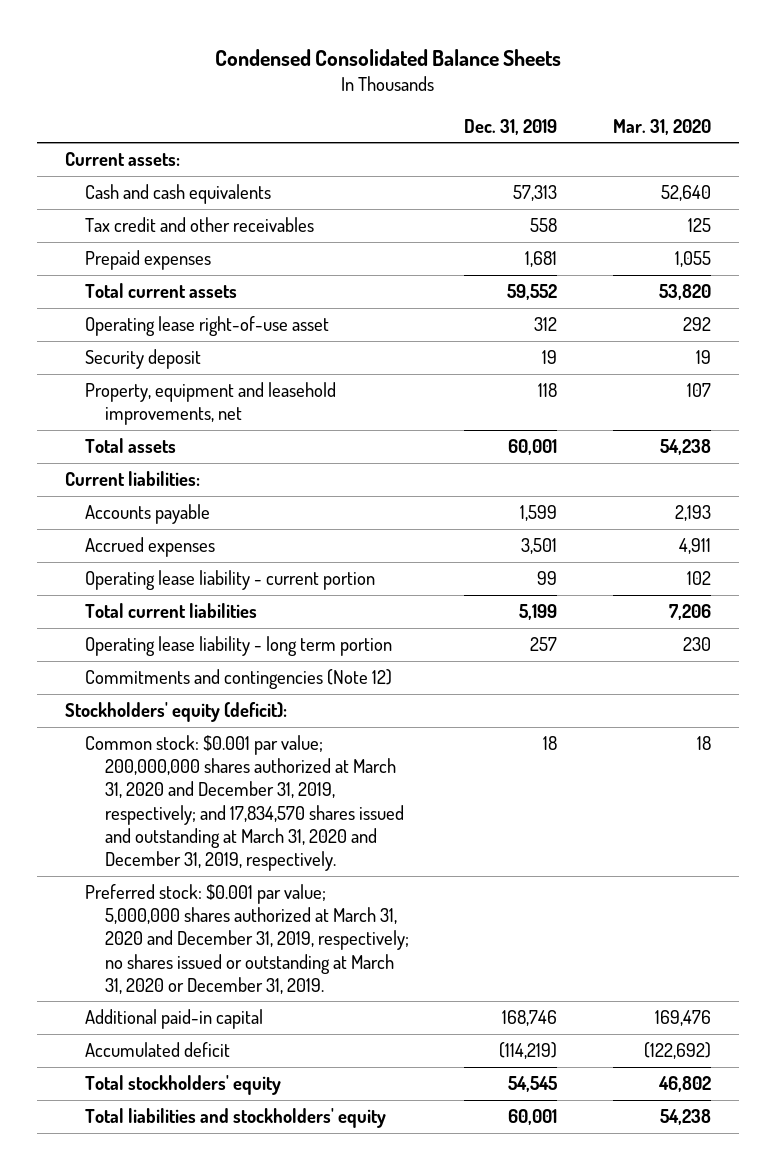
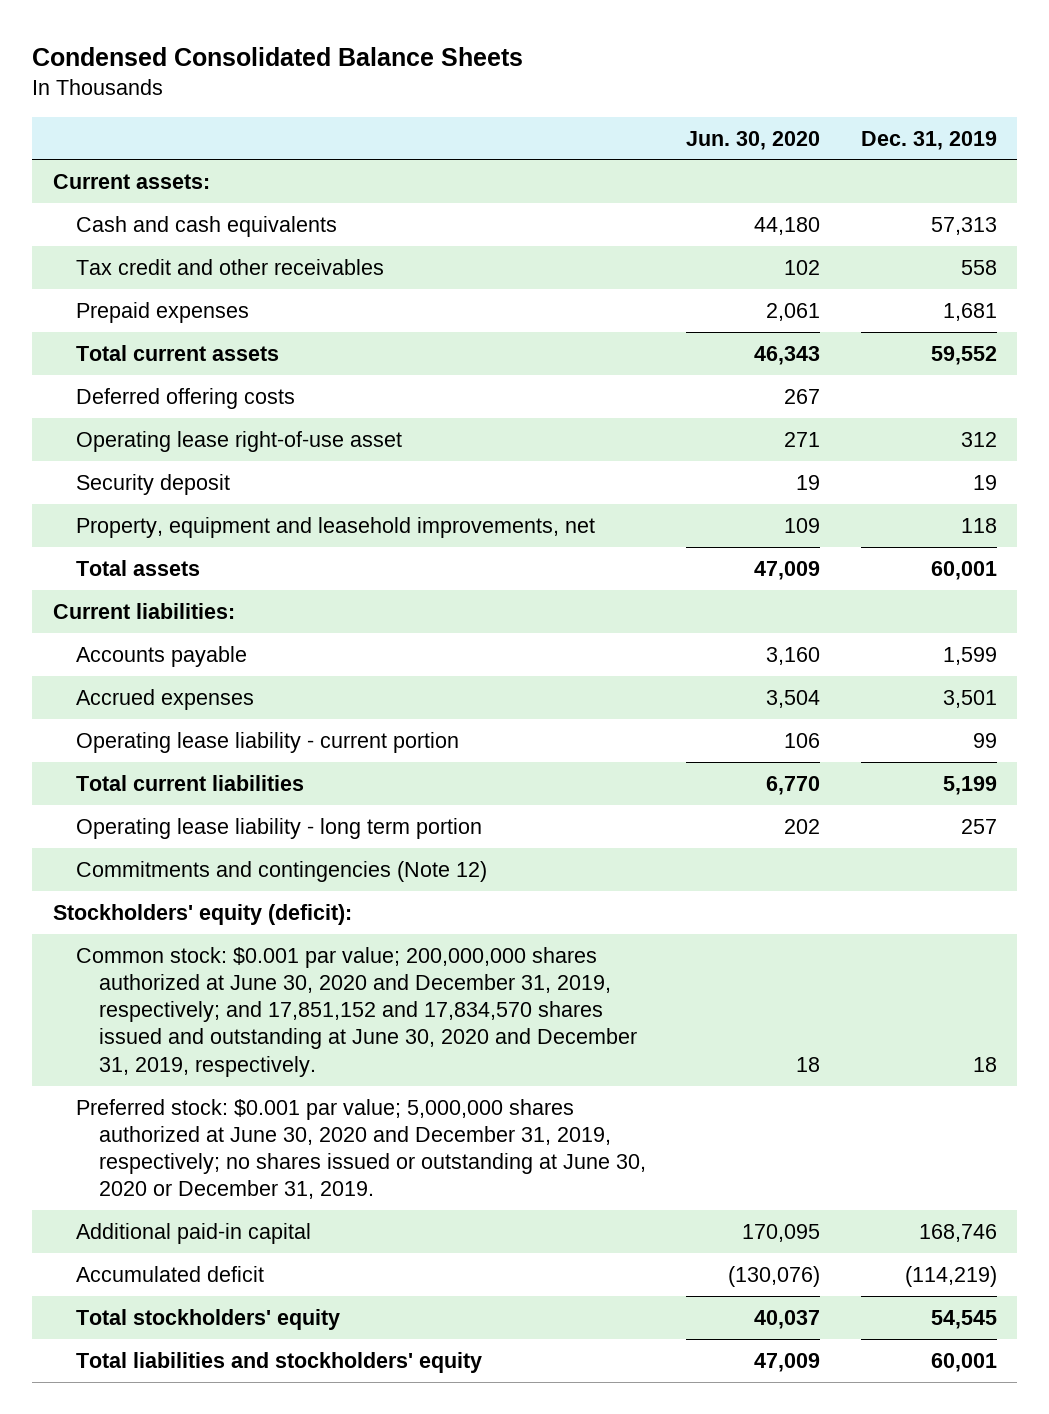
[613,118,712,135] Mar. 31, 2020 -> none
none -> [686,130,821,150] Jun. 30, 2020
none -> [75,387,295,409] Deferred offering costs
[84,735,404,872] Common stock: $0.001 par value; 200,000,000 shares authorized at March 31, 2020 and December 31, 2019, respectively; and 17,834,570 shares issued and outstanding at March 31, 2020 and December 31, 2019, respectively. -> [75,946,637,1077] Common stock: $0.001 par value; 200,000,000 shares authorized at June 30, 2020 and December 31, 2019, respectively; and 17,851,152 and 17,834,570 shares issued and outstanding at June 30, 2020 and December 31, 2019, respectively.
[84,884,409,994] Preferred stock: $0.001 par value; 5,000,000 shares authorized at March 31, 2020 and December 31, 2019, respectively; no shares issued or outstanding at March 31, 2020 or December 31, 2019. -> [75,1098,646,1200] Preferred stock: $0.001 par value; 5,000,000 shares authorized at June 30, 2020 and December 31, 2019, respectively; no shares issued or outstanding at June 30, 2020 or December 31, 2019.

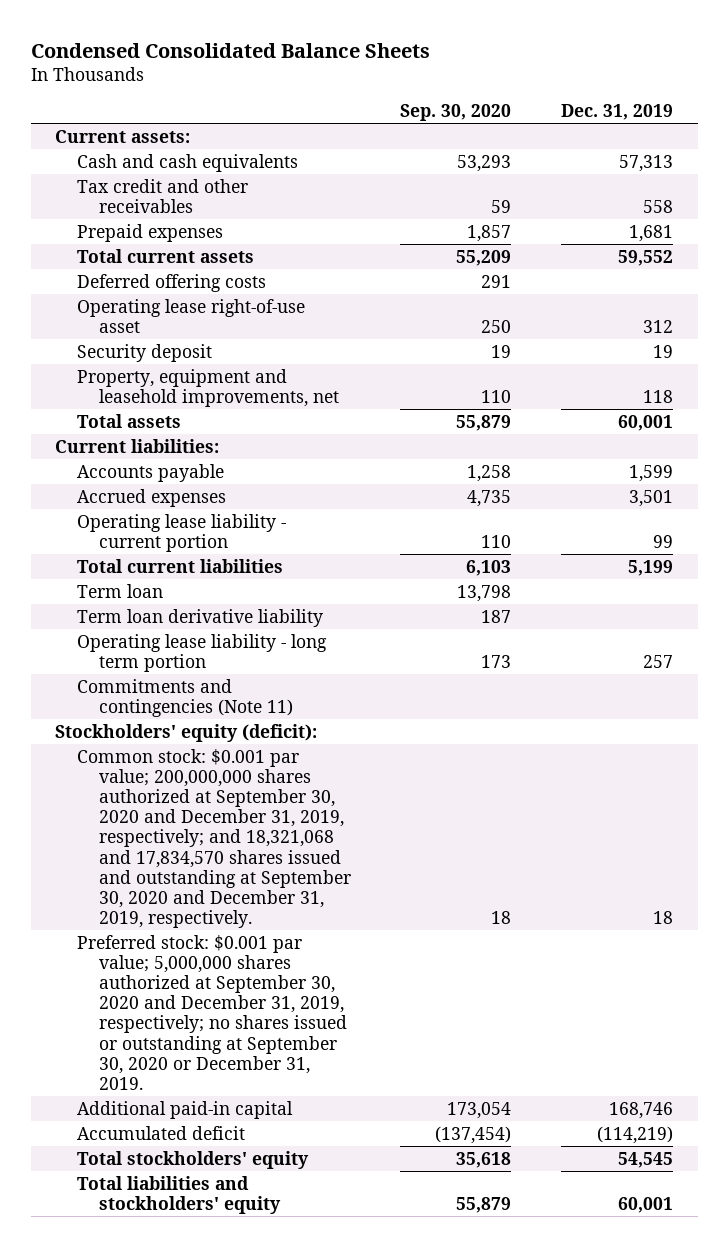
[686,130,821,150] Jun. 30, 2020 -> none
none -> [400,104,512,122] Sep. 30, 2020
none -> [77,583,164,598] Term loan
none -> [77,608,324,627] Term loan derivative liability
[75,860,487,882] Commitments and contingencies (Note 12) -> [77,678,293,717] Commitments and contingencies (Note 11)
[75,946,637,1077] Common stock: $0.001 par value; 200,000,000 shares authorized at June 30, 2020 and December 31, 2019, respectively; and 17,851,152 and 17,834,570 shares issued and outstanding at June 30, 2020 and December 31, 2019, respectively. -> [77,748,351,929] Common stock: $0.001 par value; 200,000,000 shares authorized at September 30, 2020 and December 31, 2019, respectively; and 18,321,068 and 17,834,570 shares issued and outstanding at September 30, 2020 and December 31, 2019, respectively.
[75,1098,646,1200] Preferred stock: $0.001 par value; 5,000,000 shares authorized at June 30, 2020 and December 31, 2019, respectively; no shares issued or outstanding at June 30, 2020 or December 31, 2019. -> [77,934,347,1090] Preferred stock: $0.001 par value; 5,000,000 shares authorized at September 30, 2020 and December 31, 2019, respectively; no shares issued or outstanding at September 30, 2020 or December 31, 2019.

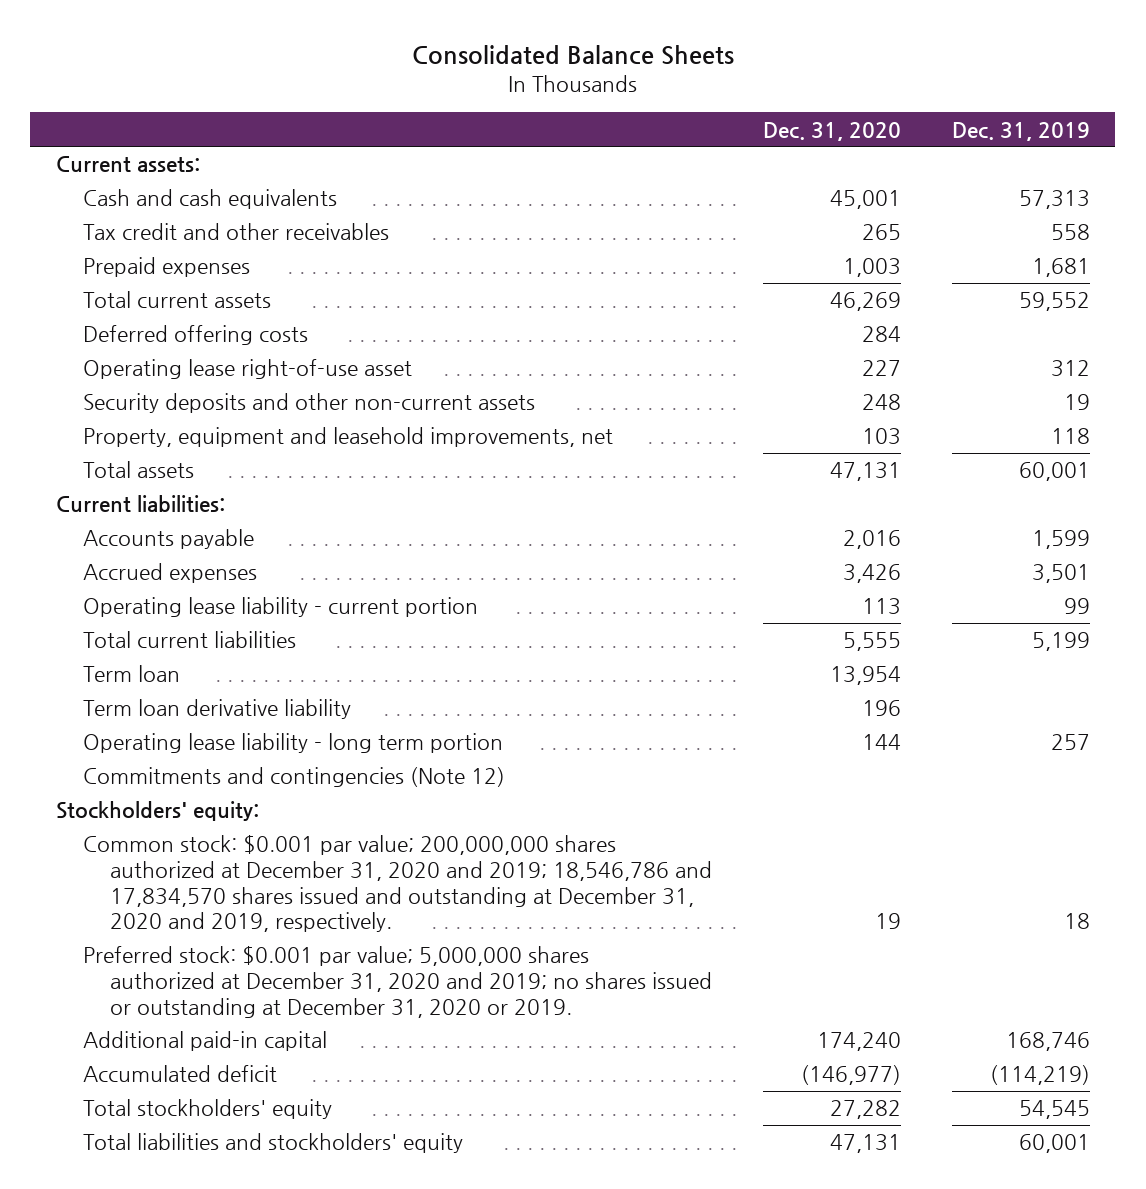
[30,42,430,58] Condensed Consolidated Balance Sheets -> [411,44,734,65] Consolidated Balance Sheets
[400,104,512,122] Sep. 30, 2020 -> none
none -> [762,121,901,141] Dec. 31, 2020
[77,343,213,362] Security deposit -> none
none -> [82,393,535,414] Security deposits and other non-current assets
[77,678,293,717] Commitments and contingencies (Note 11) -> [82,767,505,788] Commitments and contingencies (Note 12)
[55,723,318,742] Stockholders' equity (deficit): -> [55,801,259,822] Stockholders' equity:
[77,748,351,929] Common stock: $0.001 par value; 200,000,000 shares authorized at September 30, 2020 and December 31, 2019, respectively; and 18,321,068 and 17,834,570 shares issued and outstanding at September 30, 2020 and December 31, 2019, respectively. -> [82,835,712,933] Common stock: $0.001 par value; 200,000,000 shares authorized at December 31, 2020 and 2019; 18,546,786 and 17,834,570 shares issued and outstanding at December 31, 2020 and 2019, respectively.
[77,934,347,1090] Preferred stock: $0.001 par value; 5,000,000 shares authorized at September 30, 2020 and December 31, 2019, respectively; no shares issued or outstanding at September 30, 2020 or December 31, 2019. -> [82,946,712,1018] Preferred stock: $0.001 par value; 5,000,000 shares authorized at December 31, 2020 and 2019; no shares issued or outstanding at December 31, 2020 or 2019.

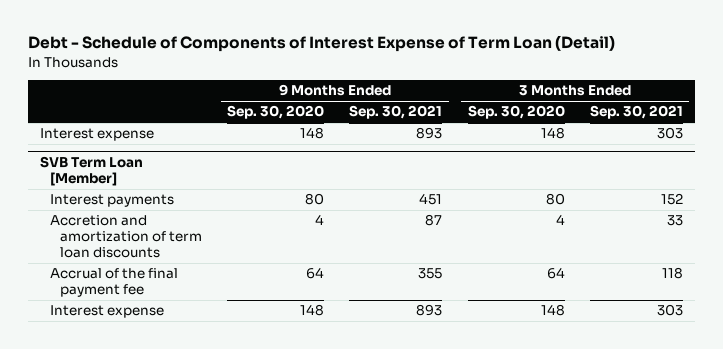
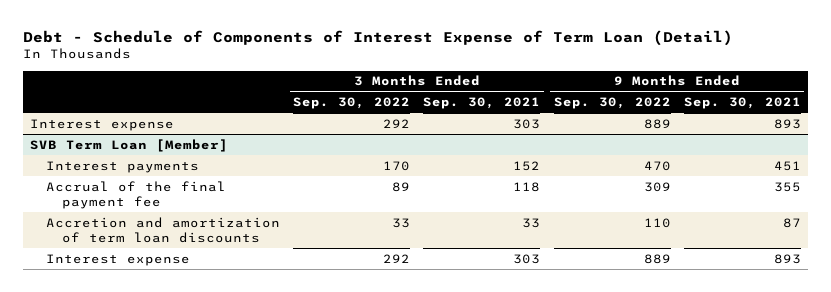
[227,105,325,120] Sep. 30, 2020 -> none
[467,105,565,120] Sep. 30, 2020 -> none
none -> [293,97,411,110] Sep. 30, 2022
none -> [553,97,671,110] Sep. 30, 2022
[50,215,202,258] Accretion and amortization of term loan discounts -> [45,216,280,243] Accretion and amortization of term loan discounts

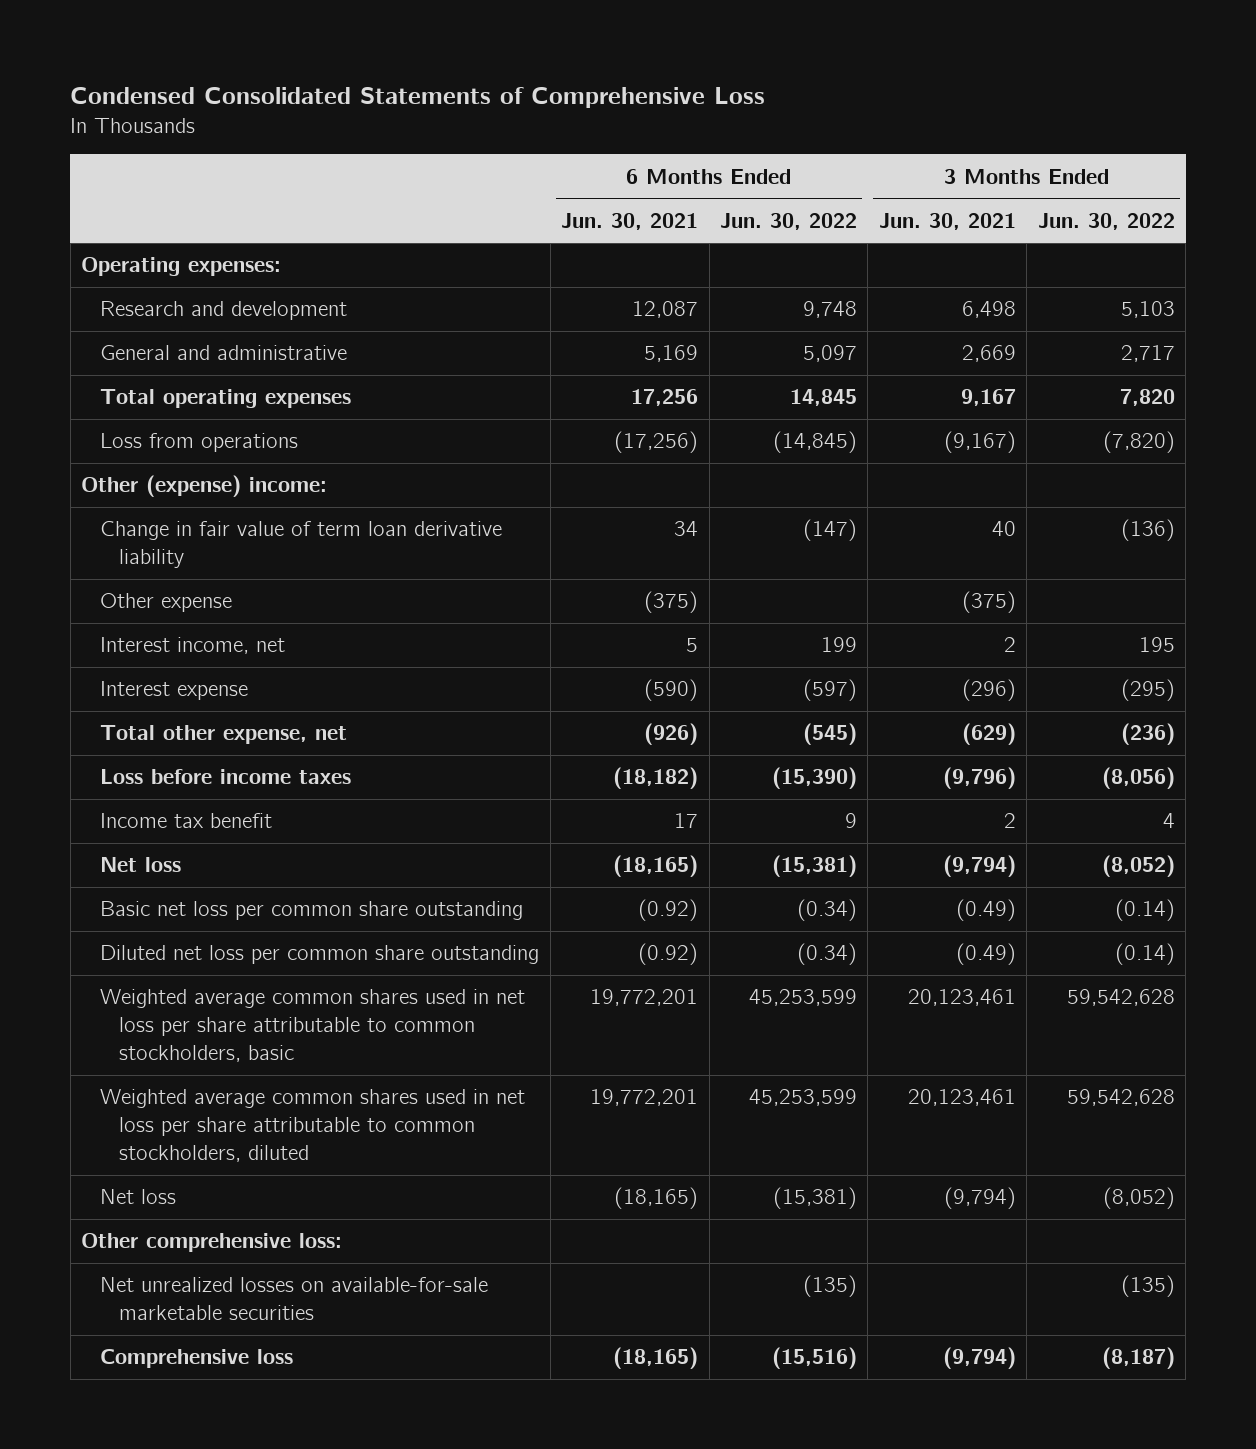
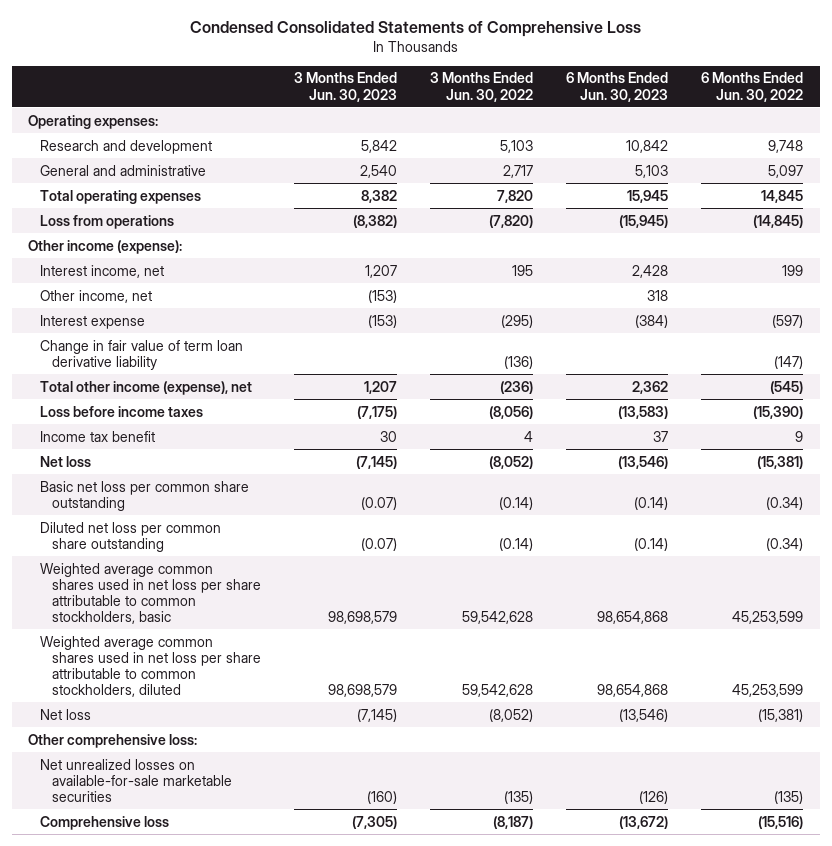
[561,212,699,230] Jun. 30, 2021 -> none
[878,212,1016,230] Jun. 30, 2021 -> none
none -> [293,72,397,102] 3 Months Ended Jun. 30, 2023
none -> [566,72,669,102] 6 Months Ended Jun. 30, 2023
[100,593,233,613] Other expense -> none
[81,475,328,498] Other (expense) income: -> [28,239,183,254] Other income (expense):
none -> [40,289,153,303] Other income, net
[100,521,503,569] Change in fair value of term loan derivative liability -> [40,339,244,370] Change in fair value of term loan derivative liability
[100,725,348,745] Total other expense, net -> [40,380,253,395] Total other income (expense), net

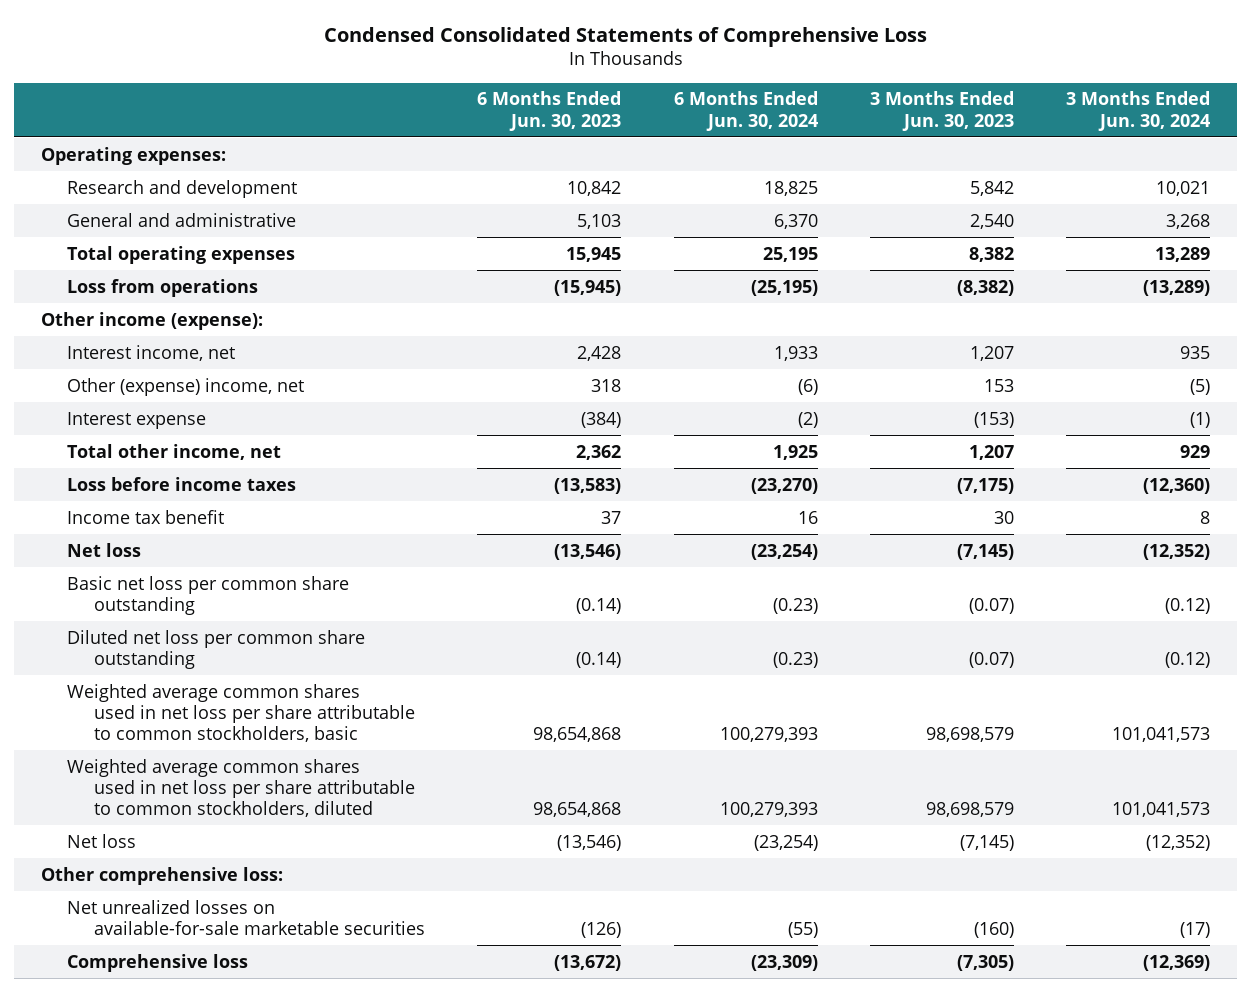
[430,72,534,102] 3 Months Ended Jun. 30, 2022 -> none
[701,72,804,102] 6 Months Ended Jun. 30, 2022 -> none
none -> [673,91,818,131] 6 Months Ended Jun. 30, 2024
none -> [1066,91,1211,131] 3 Months Ended Jun. 30, 2024
[40,289,153,303] Other income, net -> [67,377,305,396] Other (expense) income, net
[367,289,397,303] (153) -> [984,378,1015,392] 153
[40,339,244,370] Change in fair value of term loan derivative liability -> none
[40,380,253,395] Total other income (expense), net -> [67,443,282,460] Total other income, net

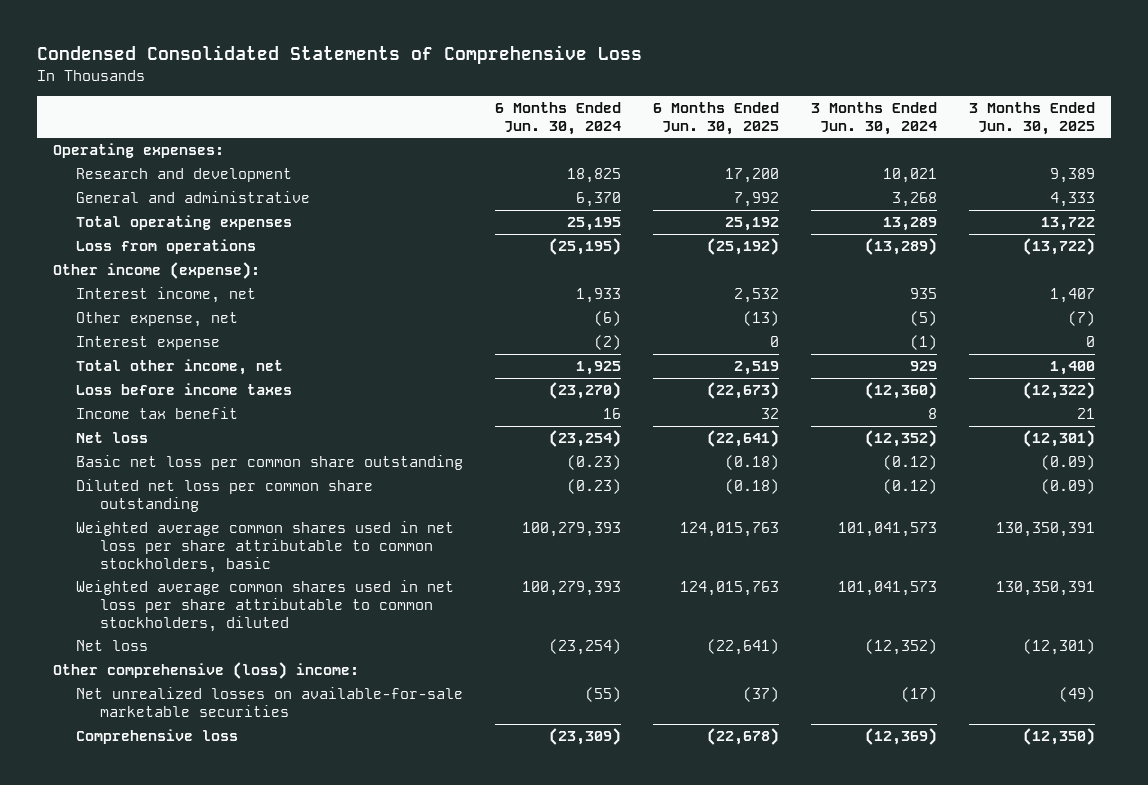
[477,91,622,131] 6 Months Ended Jun. 30, 2023 -> none
[870,91,1015,131] 3 Months Ended Jun. 30, 2023 -> none
none -> [653,101,780,135] 6 Months Ended Jun. 30, 2025
none -> [969,101,1096,135] 3 Months Ended Jun. 30, 2025
[67,377,305,396] Other (expense) income, net -> [76,312,239,328] Other expense, net
[40,866,283,885] Other comprehensive loss: -> [53,662,360,680] Other comprehensive (loss) income:

